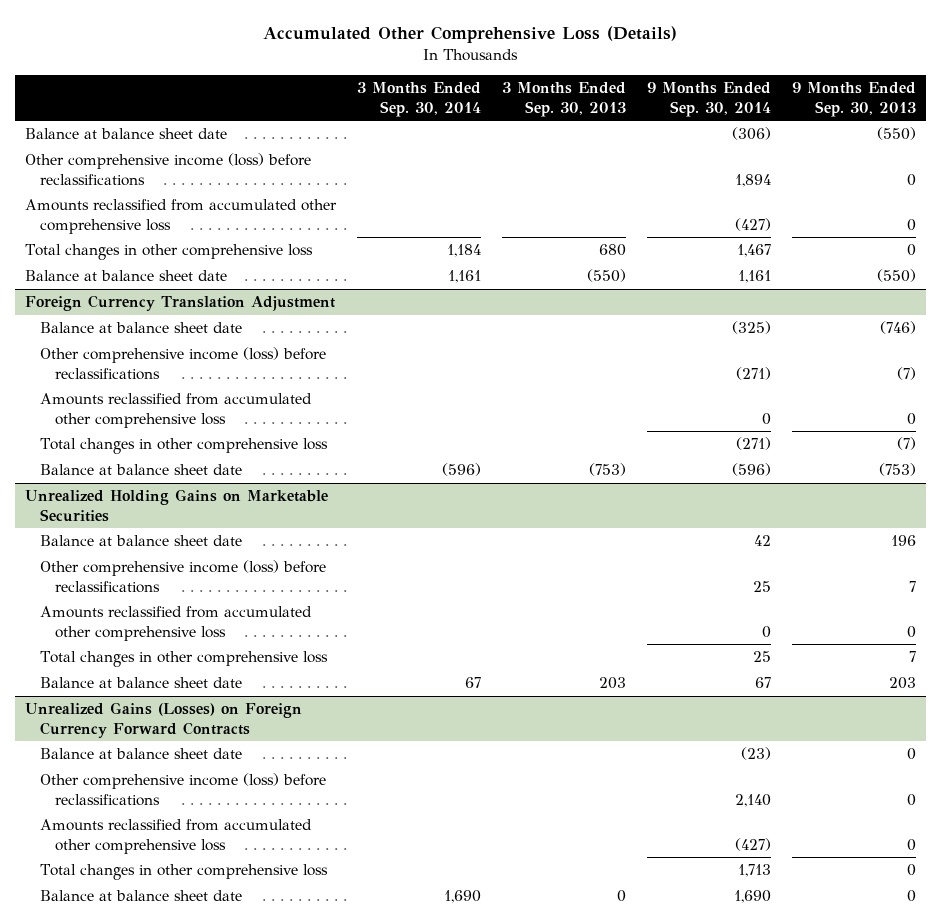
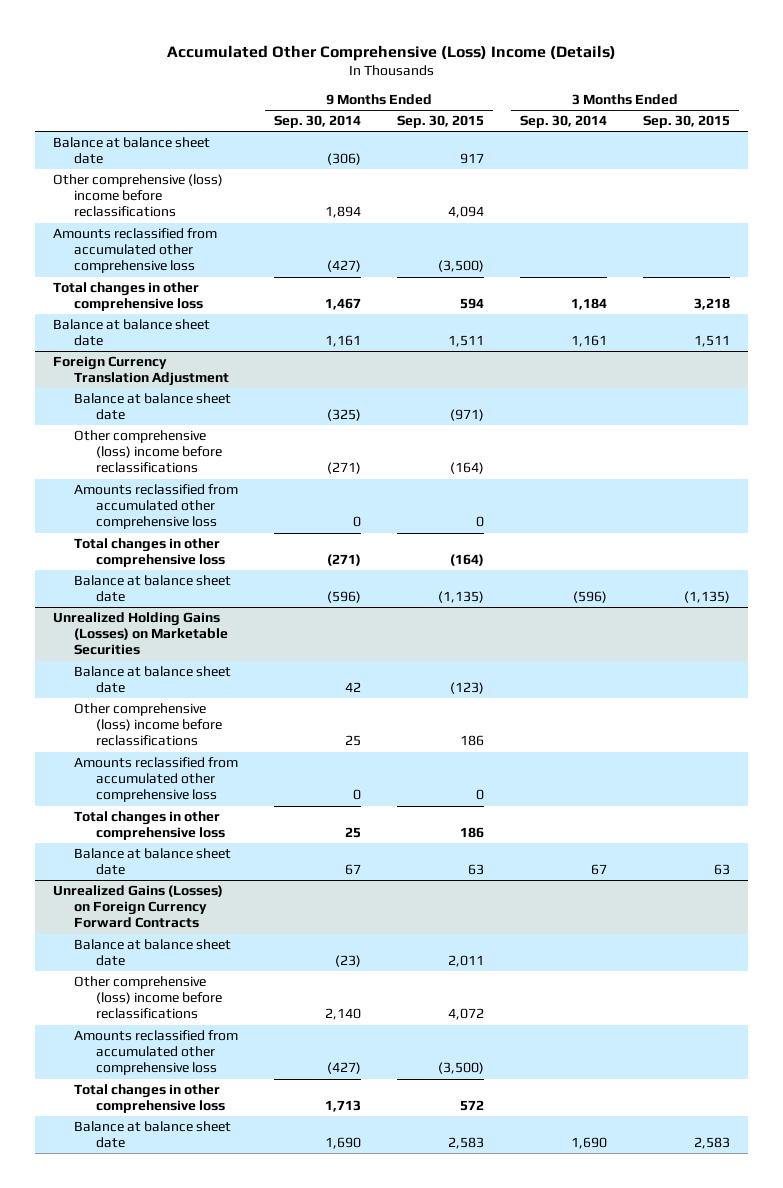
[263,25,678,43] Accumulated Other Comprehensive Loss (Details) -> [166,44,616,61] Accumulated Other Comprehensive (Loss) Income (Details)
[501,82,626,117] 3 Months Ended Sep. 30, 2013 -> none
[791,82,916,117] 9 Months Ended Sep. 30, 2013 -> none
none -> [397,115,485,129] Sep. 30, 2015
none -> [643,115,731,129] Sep. 30, 2015
[25,153,312,186] Other comprehensive income (loss) before reclassifications -> [53,174,224,218] Other comprehensive (loss) income before reclassifications
[39,347,326,380] Other comprehensive income (loss) before reclassifications -> [74,430,222,474] Other comprehensive (loss) income before reclassifications
[25,489,329,522] Unrealized Holding Gains on Marketable Securities -> [53,612,229,656] Unrealized Holding Gains (Losses) on Marketable Securities
[39,560,326,593] Other comprehensive income (loss) before reclassifications -> [74,703,222,747] Other comprehensive (loss) income before reclassifications
[39,773,326,806] Other comprehensive income (loss) before reclassifications -> [74,976,222,1020] Other comprehensive (loss) income before reclassifications

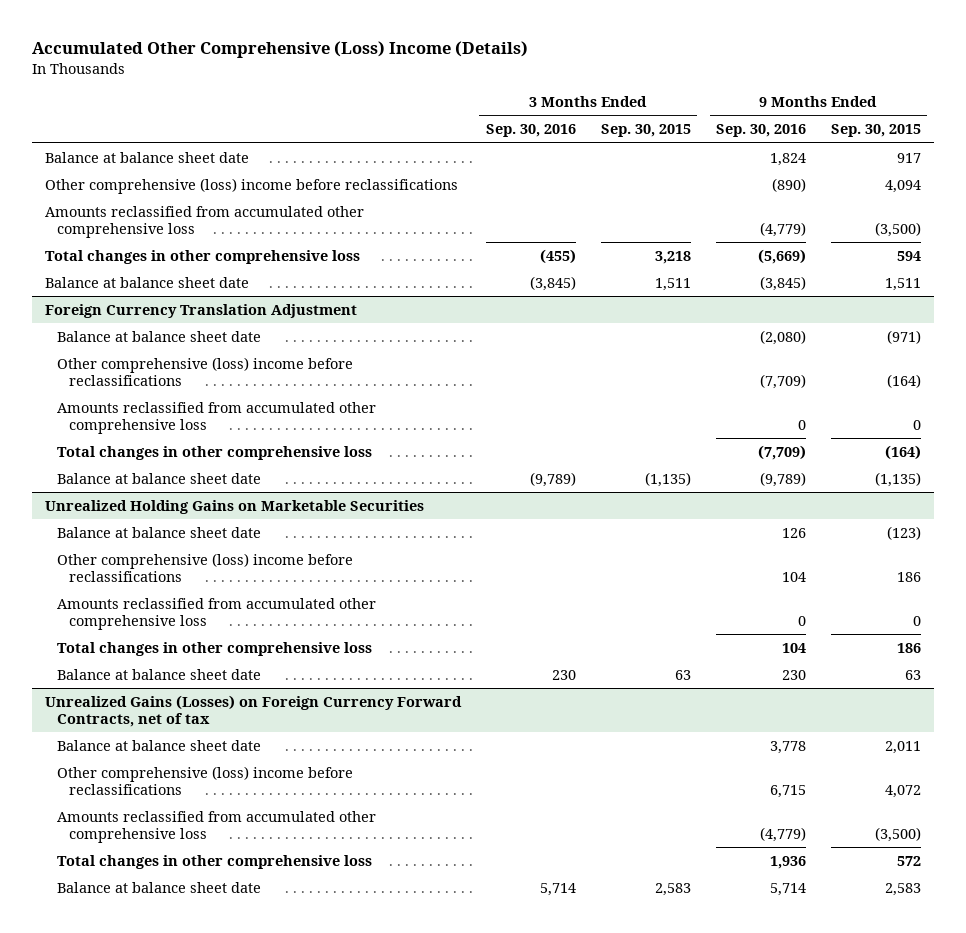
[274,115,362,129] Sep. 30, 2014 -> none
[520,115,608,129] Sep. 30, 2014 -> none
none -> [485,124,576,138] Sep. 30, 2016
none -> [715,124,806,138] Sep. 30, 2016
[53,612,229,656] Unrealized Holding Gains (Losses) on Marketable Securities -> [44,499,424,514] Unrealized Holding Gains on Marketable Securities
[53,885,224,929] Unrealized Gains (Losses) on Foreign Currency Forward Contracts -> [44,694,462,727] Unrealized Gains (Losses) on Foreign Currency Forward Contracts, net of tax

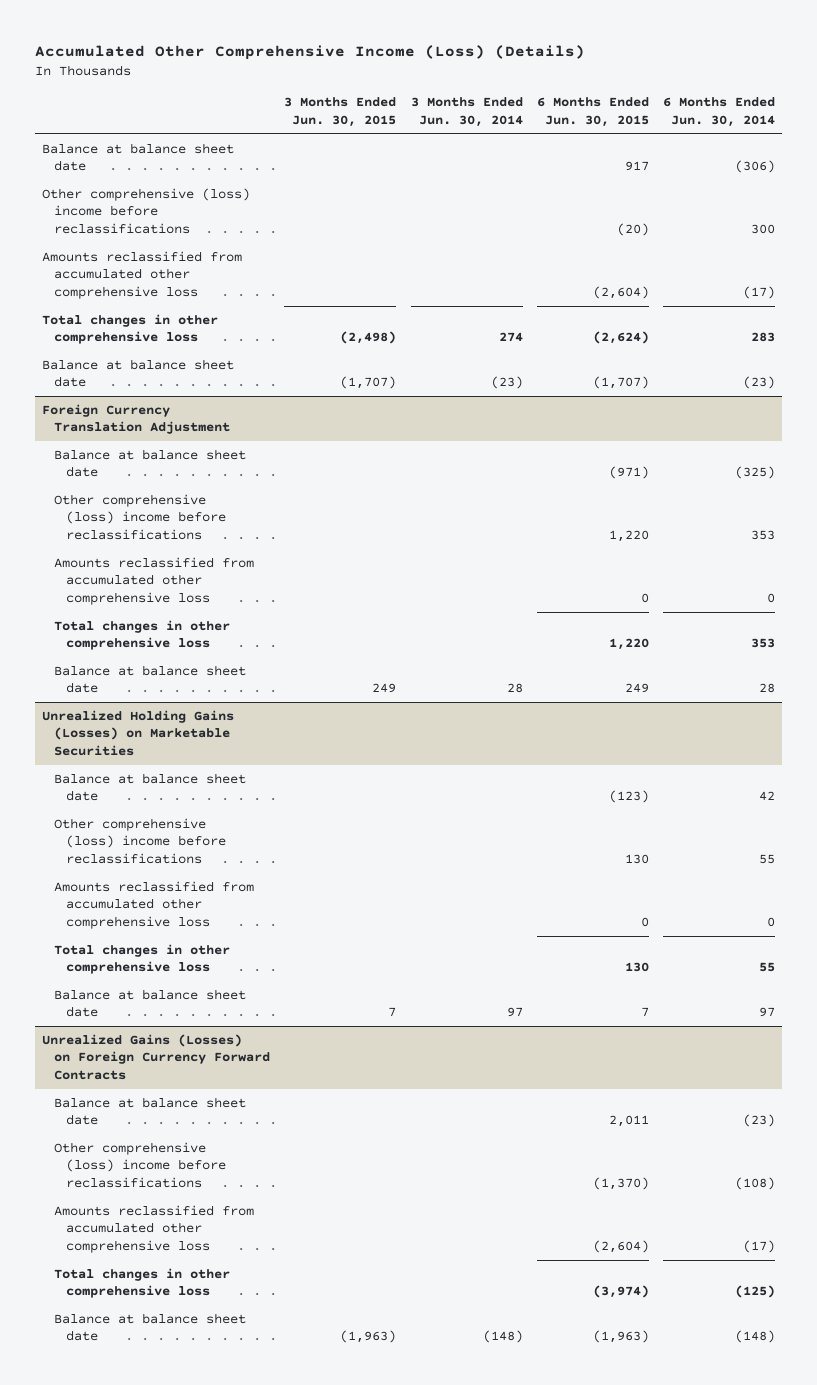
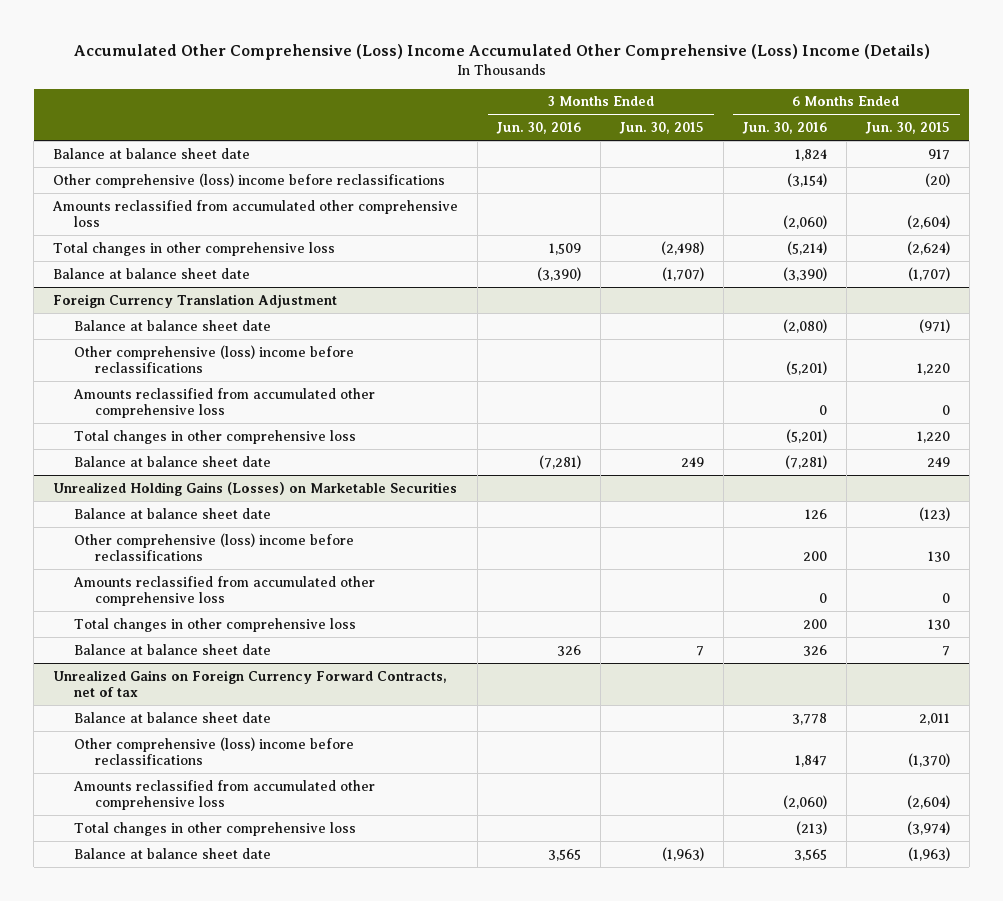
[34,45,585,61] Accumulated Other Comprehensive Income (Loss) (Details) -> [73,43,930,60] Accumulated Other Comprehensive (Loss) Income Accumulated Other Comprehensive (Loss) Income (Details)
[410,97,523,128] 3 Months Ended Jun. 30, 2014 -> none
[663,97,776,128] 6 Months Ended Jun. 30, 2014 -> none
none -> [496,122,582,135] Jun. 30, 2016
none -> [742,122,828,135] Jun. 30, 2016
[42,1033,271,1081] Unrealized Gains (Losses) on Foreign Currency Forward Contracts -> [53,669,448,698] Unrealized Gains on Foreign Currency Forward Contracts, net of tax

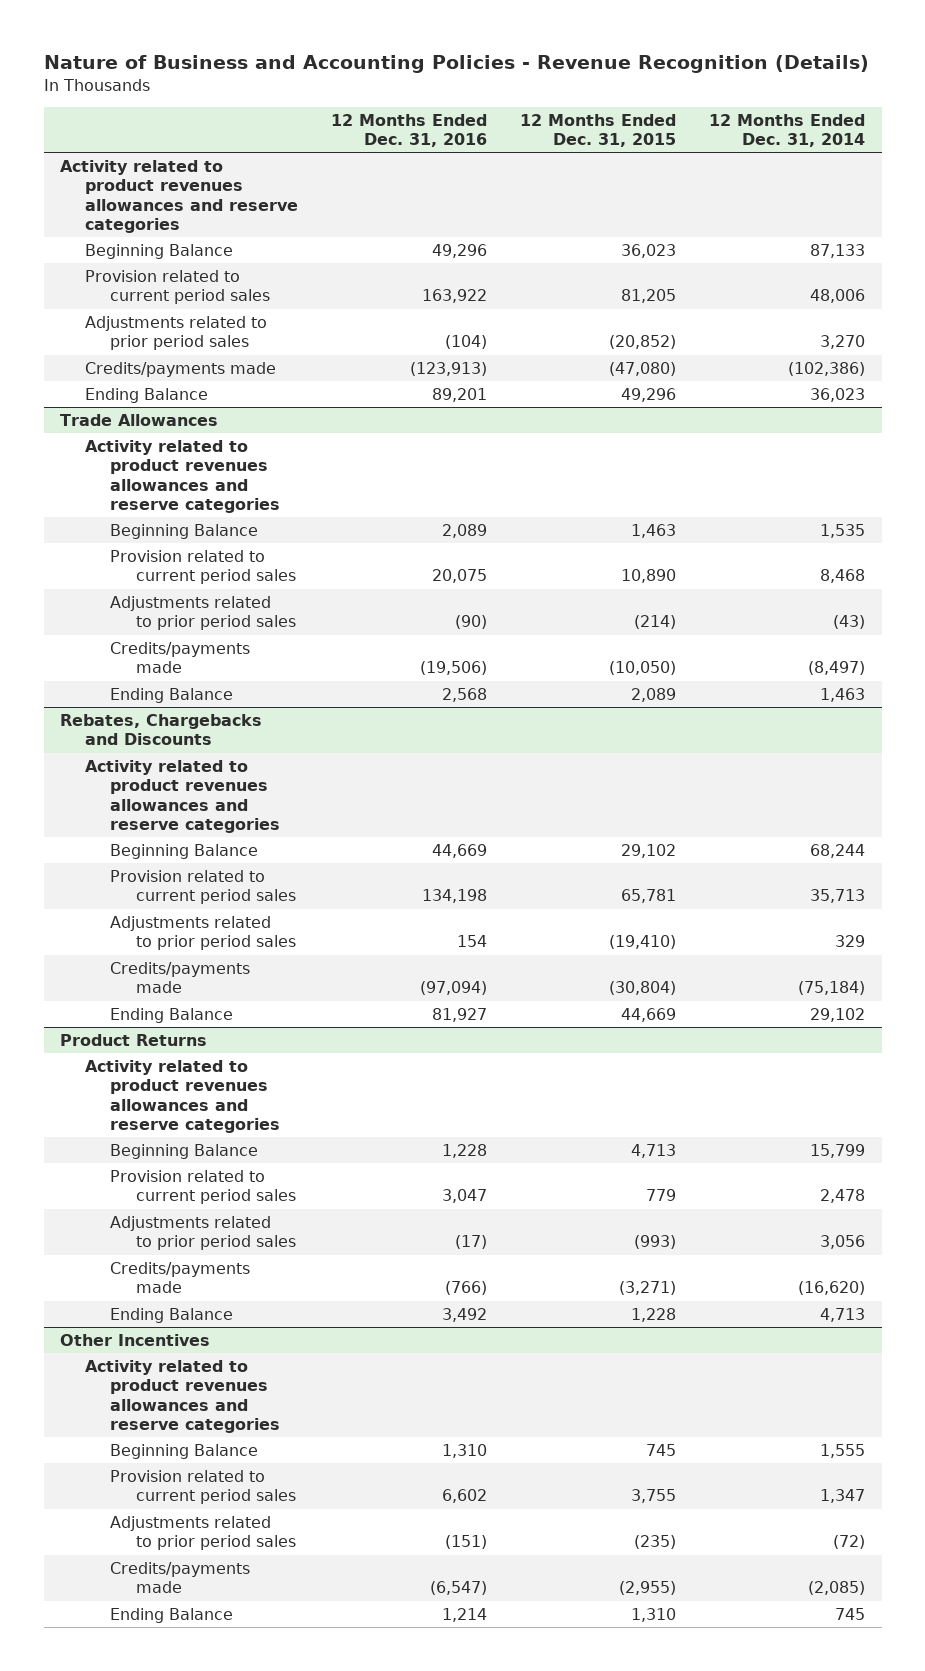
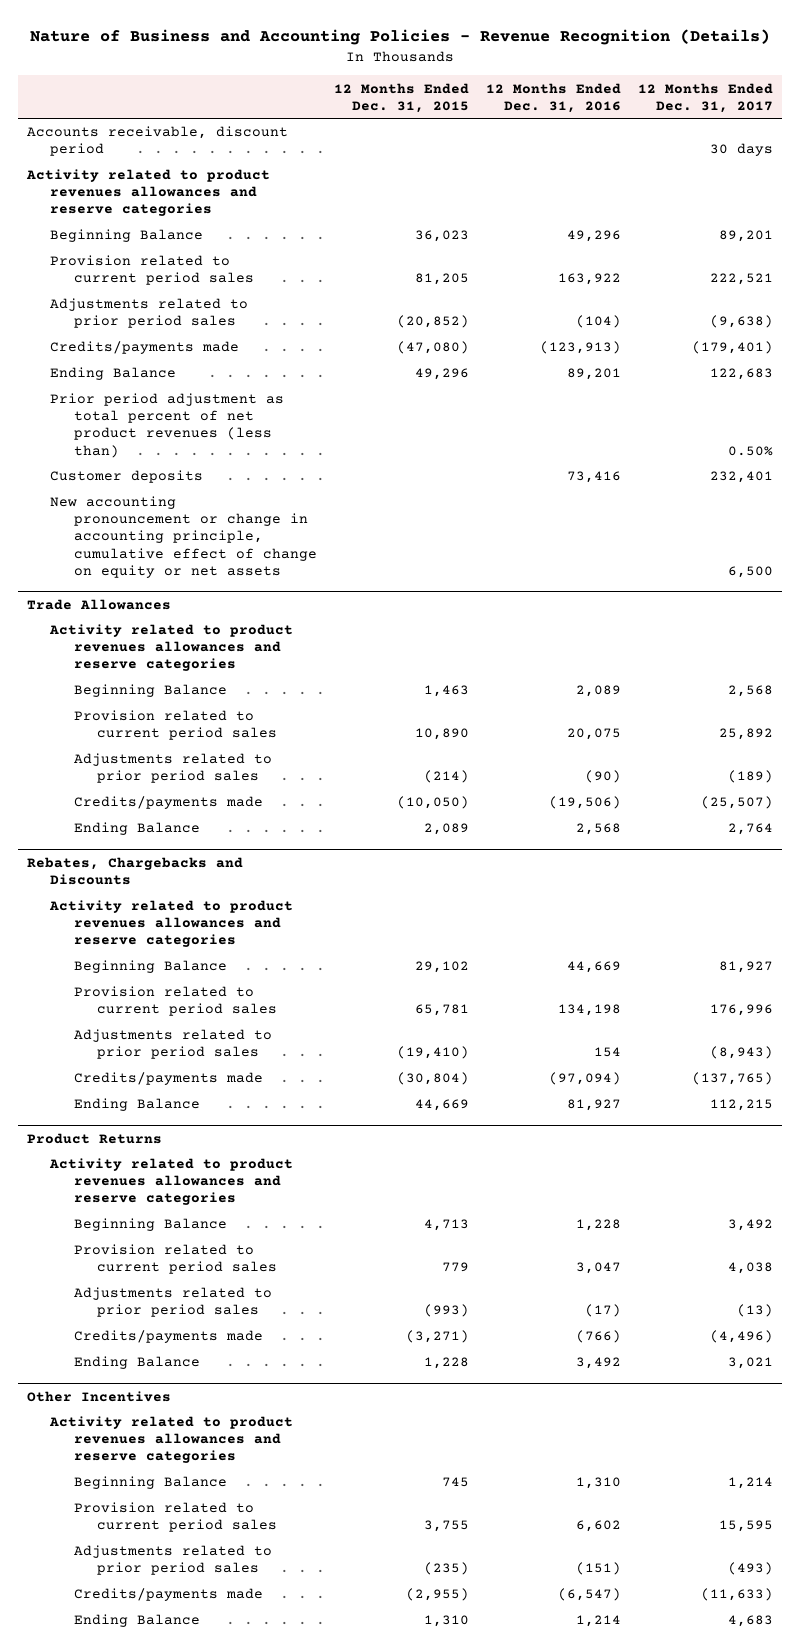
[709,113,866,148] 12 Months Ended Dec. 31, 2014 -> none
none -> [638,82,774,113] 12 Months Ended Dec. 31, 2017
none -> [26,126,288,157] Accounts receivable, discount period
none -> [50,393,285,458] Prior period adjustment as total percent of net product revenues (less than)
none -> [50,470,204,484] Customer deposits
none -> [50,496,317,578] New accounting pronouncement or change in accounting principle, cumulative effect of change on equity or net assets

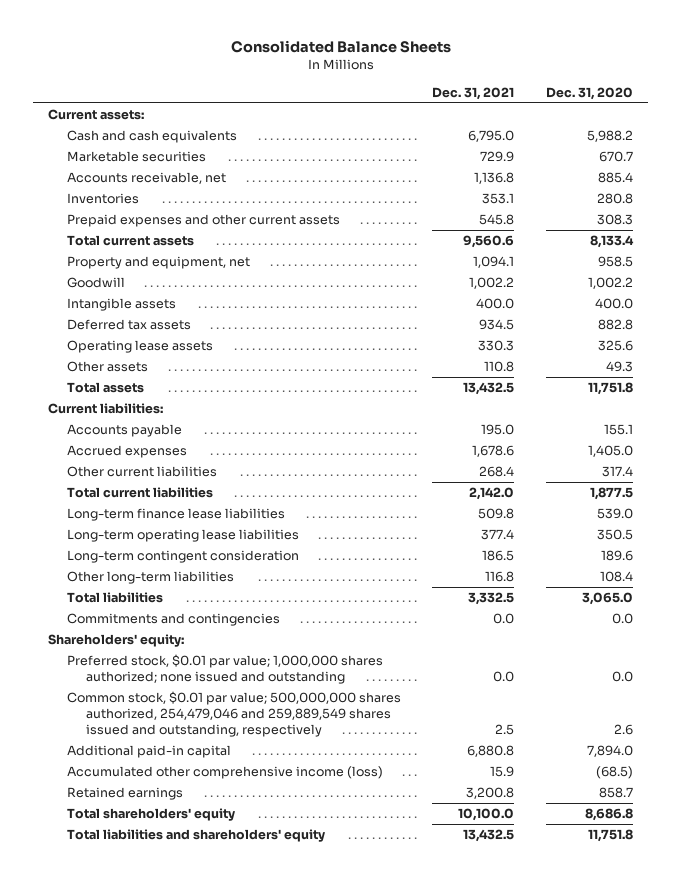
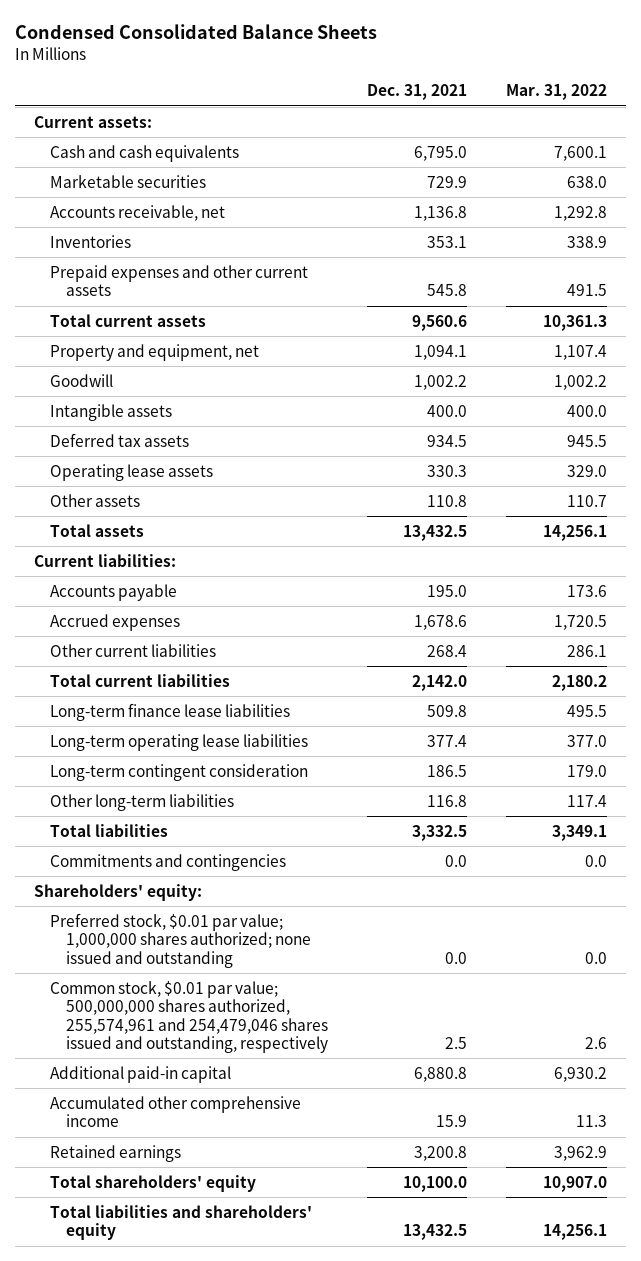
[230,40,451,54] Consolidated Balance Sheets -> [14,24,377,40] Condensed Consolidated Balance Sheets
[545,86,633,100] Dec. 31, 2020 -> none
none -> [505,84,607,101] Mar. 31, 2022
[67,691,402,737] Common stock, $0.01 par value; 500,000,000 shares authorized, 254,479,046 and 259,889,549 shares issued and outstanding, respectively -> [50,980,329,1053] Common stock, $0.01 par value; 500,000,000 shares authorized, 255,574,961 and 254,479,046 shares issued and outstanding, respectively
[67,766,384,780] Accumulated other comprehensive income (loss) -> [50,1095,302,1128] Accumulated other comprehensive income

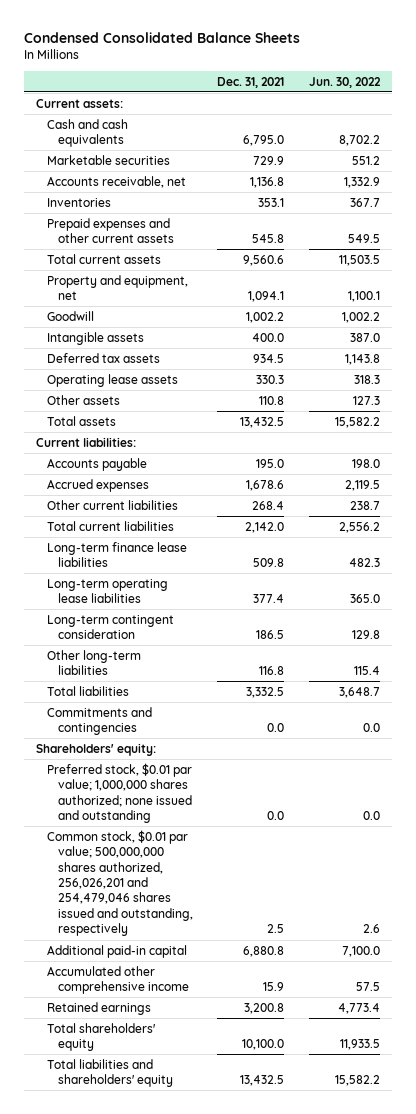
[505,84,607,101] Mar. 31, 2022 -> none
none -> [308,76,381,88] Jun. 30, 2022
[50,980,329,1053] Common stock, $0.01 par value; 500,000,000 shares authorized, 255,574,961 and 254,479,046 shares issued and outstanding, respectively -> [46,829,193,937] Common stock, $0.01 par value; 500,000,000 shares authorized, 256,026,201 and 254,479,046 shares issued and outstanding, respectively

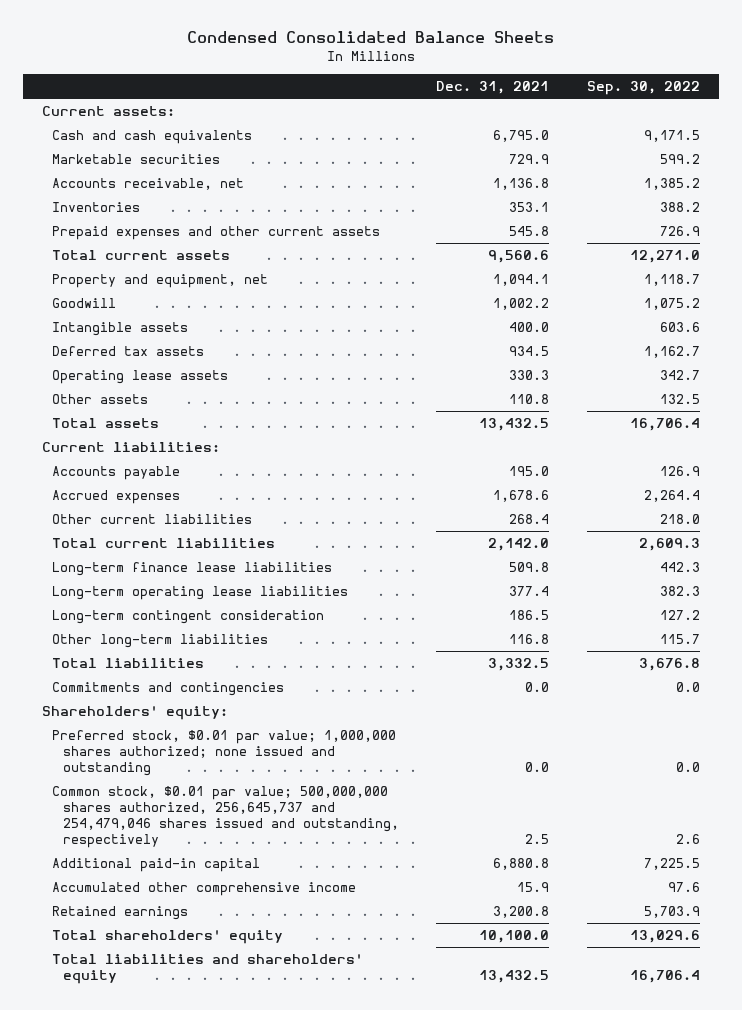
[308,76,381,88] Jun. 30, 2022 -> none
none -> [586,81,700,96] Sep. 30, 2022
[46,829,193,937] Common stock, $0.01 par value; 500,000,000 shares authorized, 256,026,201 and 254,479,046 shares issued and outstanding, respectively -> [52,785,399,848] Common stock, $0.01 par value; 500,000,000 shares authorized, 256,645,737 and 254,479,046 shares issued and outstanding, respectively

